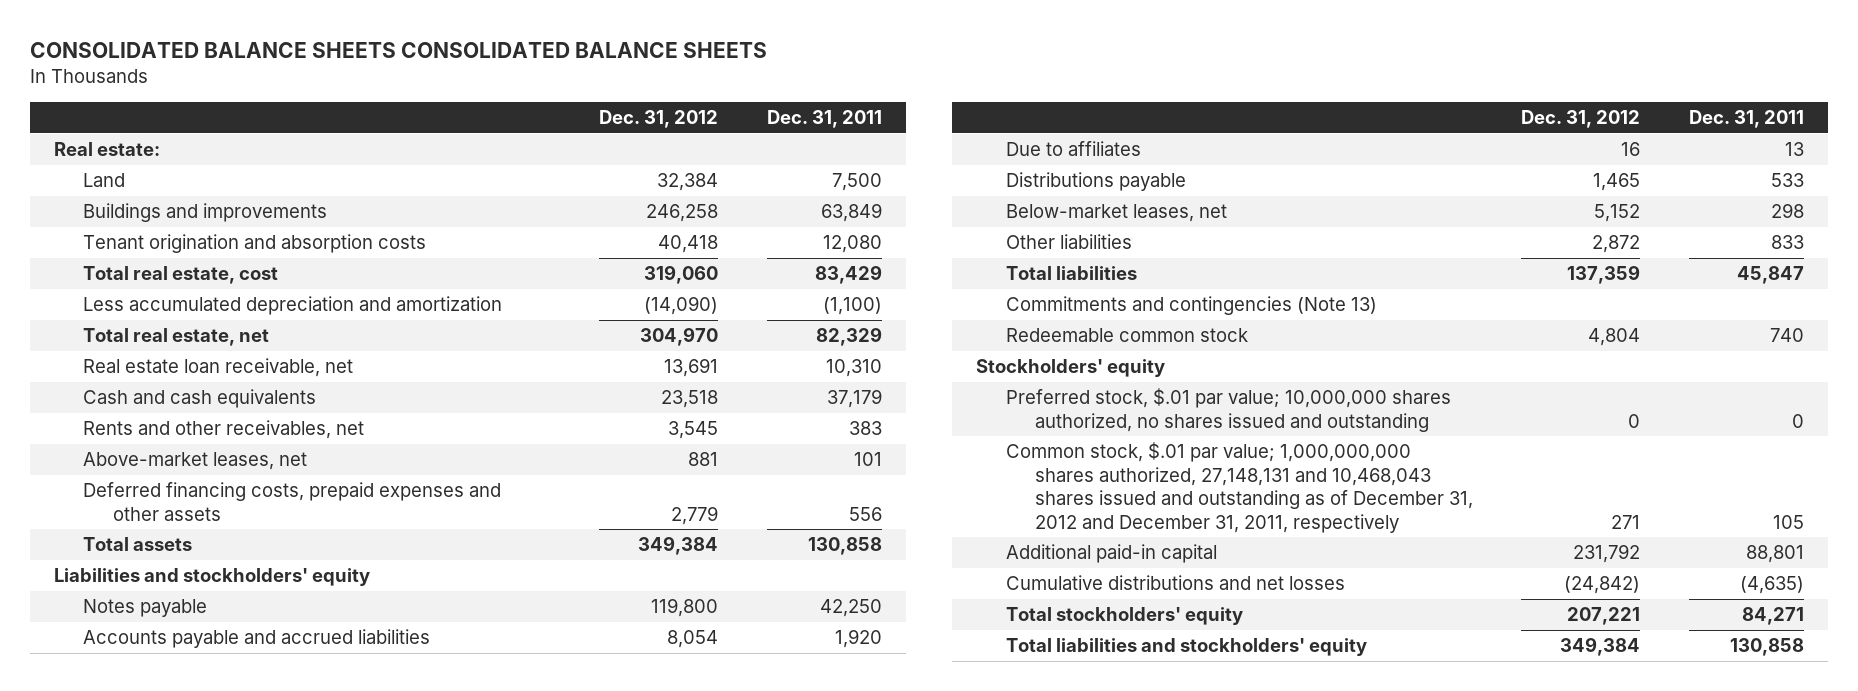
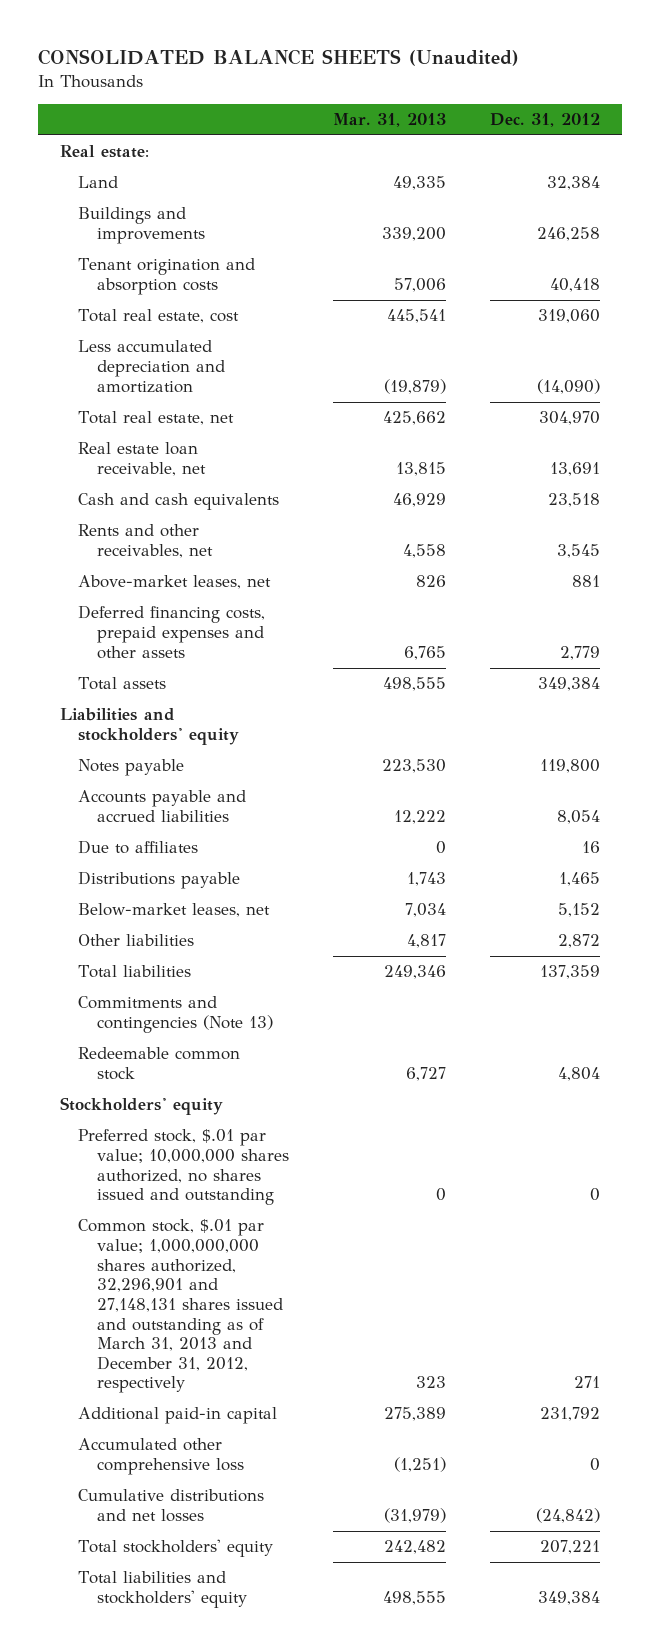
[29,42,767,59] CONSOLIDATED BALANCE SHEETS CONSOLIDATED BALANCE SHEETS -> [37,49,519,67] CONSOLIDATED BALANCE SHEETS (Unaudited)
[766,109,882,128] Dec. 31, 2011 -> none
none -> [333,112,447,127] Mar. 31, 2013
[1005,442,1474,533] Common stock, $.01 par value; 1,000,000,000 shares authorized, 27,148,131 and 10,468,043 shares issued and outstanding as of December 31, 2012 and December 31, 2011, respectively -> [78,1219,284,1394] Common stock, $.01 par value; 1,000,000,000 shares authorized, 32,296,901 and 27,148,131 shares issued and outstanding as of March 31, 2013 and December 31, 2012, respectively
none -> [78,1438,245,1476] Accumulated other comprehensive loss

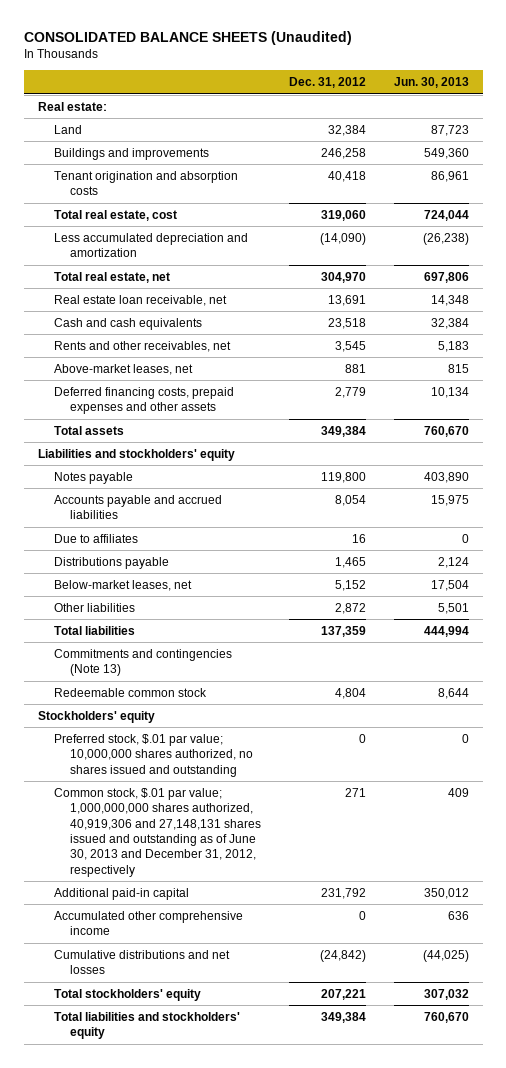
[333,112,447,127] Mar. 31, 2013 -> none
none -> [393,77,469,89] Jun. 30, 2013
[78,1219,284,1394] Common stock, $.01 par value; 1,000,000,000 shares authorized, 32,296,901 and 27,148,131 shares issued and outstanding as of March 31, 2013 and December 31, 2012, respectively -> [53,787,261,877] Common stock, $.01 par value; 1,000,000,000 shares authorized, 40,919,306 and 27,148,131 shares issued and outstanding as of June 30, 2013 and December 31, 2012, respectively
[78,1438,245,1476] Accumulated other comprehensive loss -> [53,910,243,936] Accumulated other comprehensive income

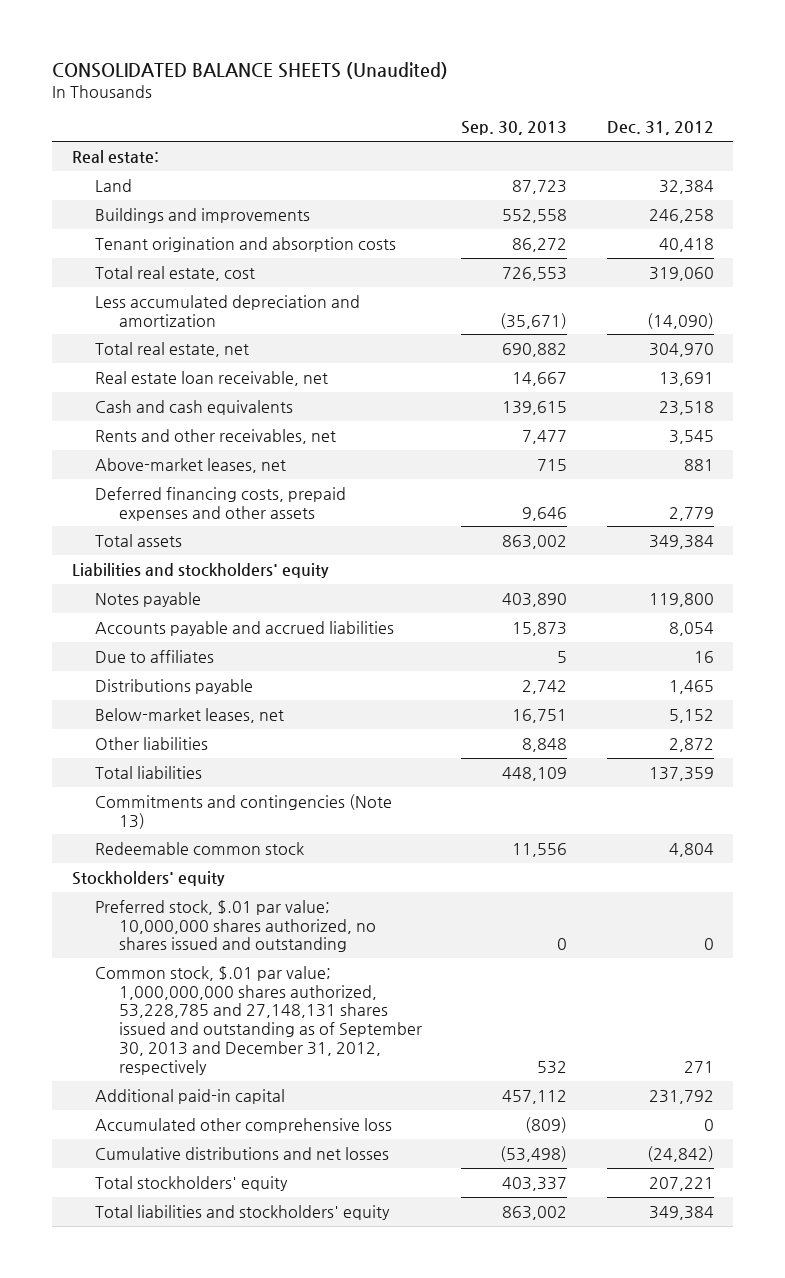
[393,77,469,89] Jun. 30, 2013 -> none
none -> [461,121,568,136] Sep. 30, 2013
[53,787,261,877] Common stock, $.01 par value; 1,000,000,000 shares authorized, 40,919,306 and 27,148,131 shares issued and outstanding as of June 30, 2013 and December 31, 2012, respectively -> [95,965,422,1076] Common stock, $.01 par value; 1,000,000,000 shares authorized, 53,228,785 and 27,148,131 shares issued and outstanding as of September 30, 2013 and December 31, 2012, respectively
[53,910,243,936] Accumulated other comprehensive income -> [95,1117,393,1133] Accumulated other comprehensive loss

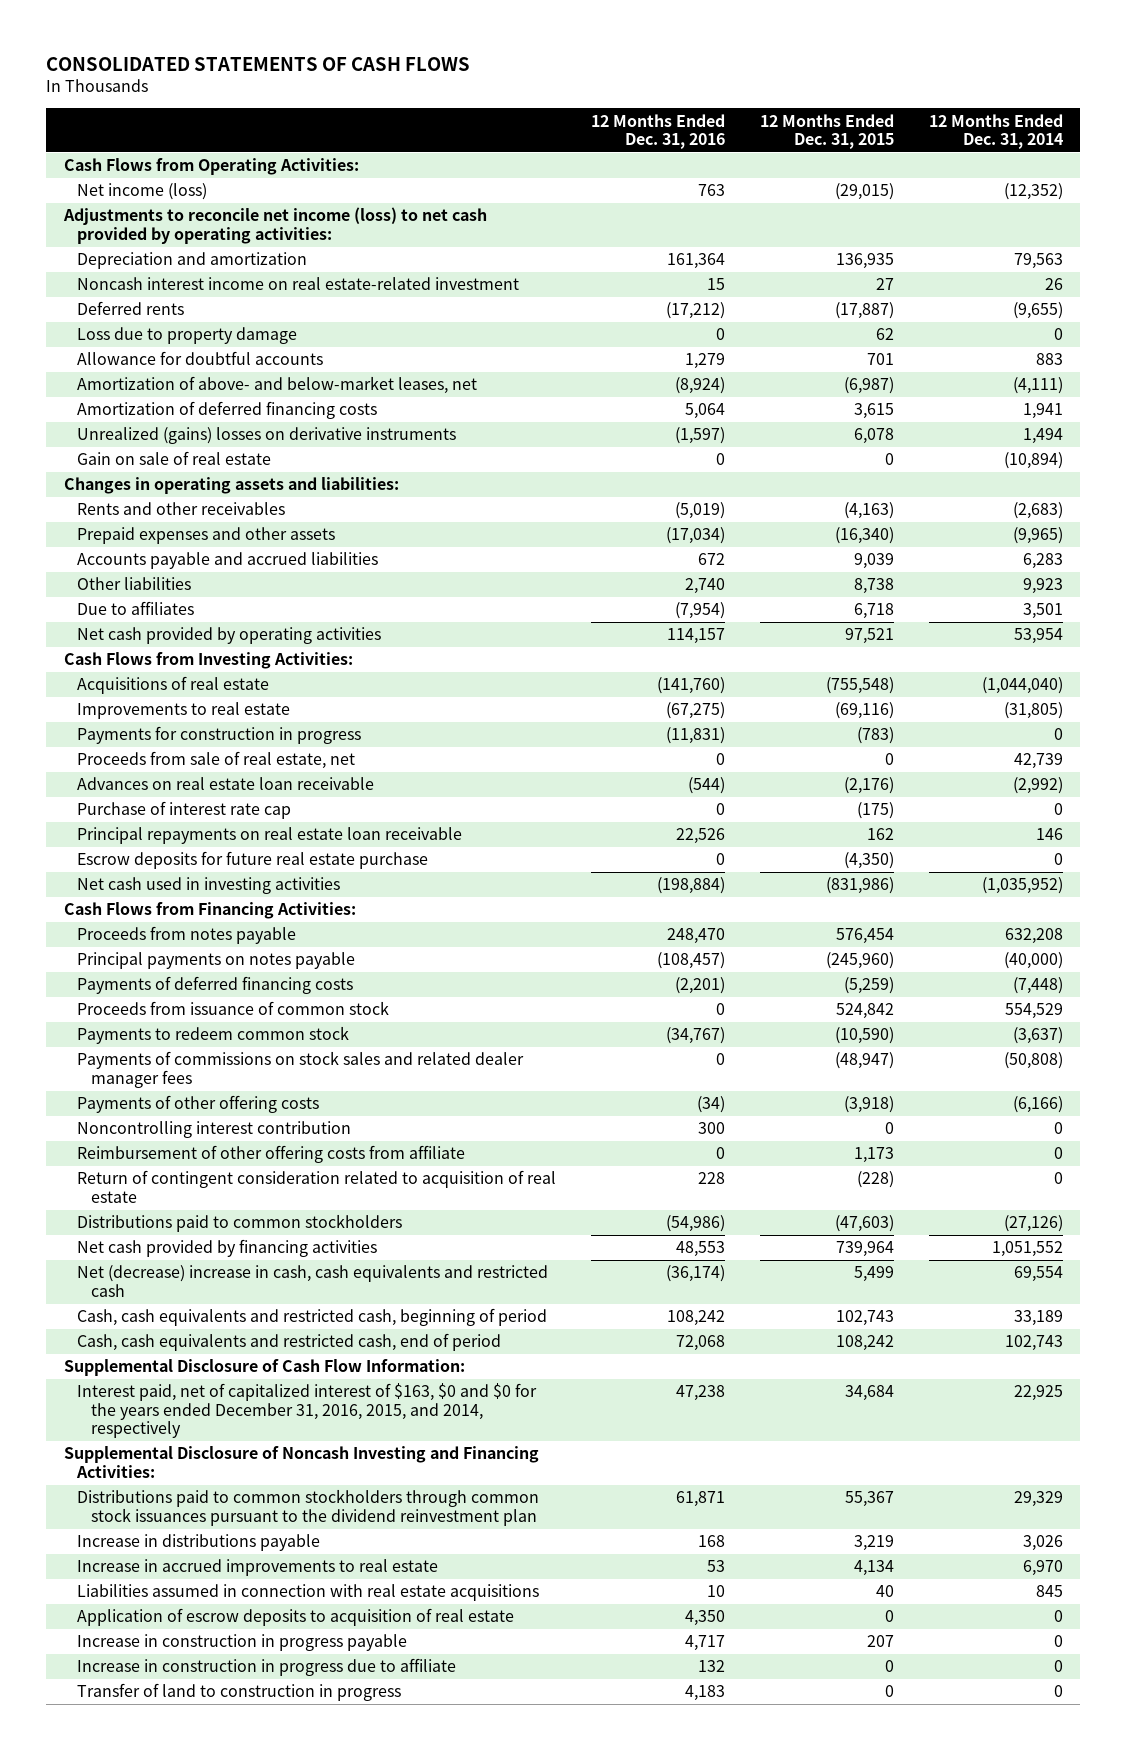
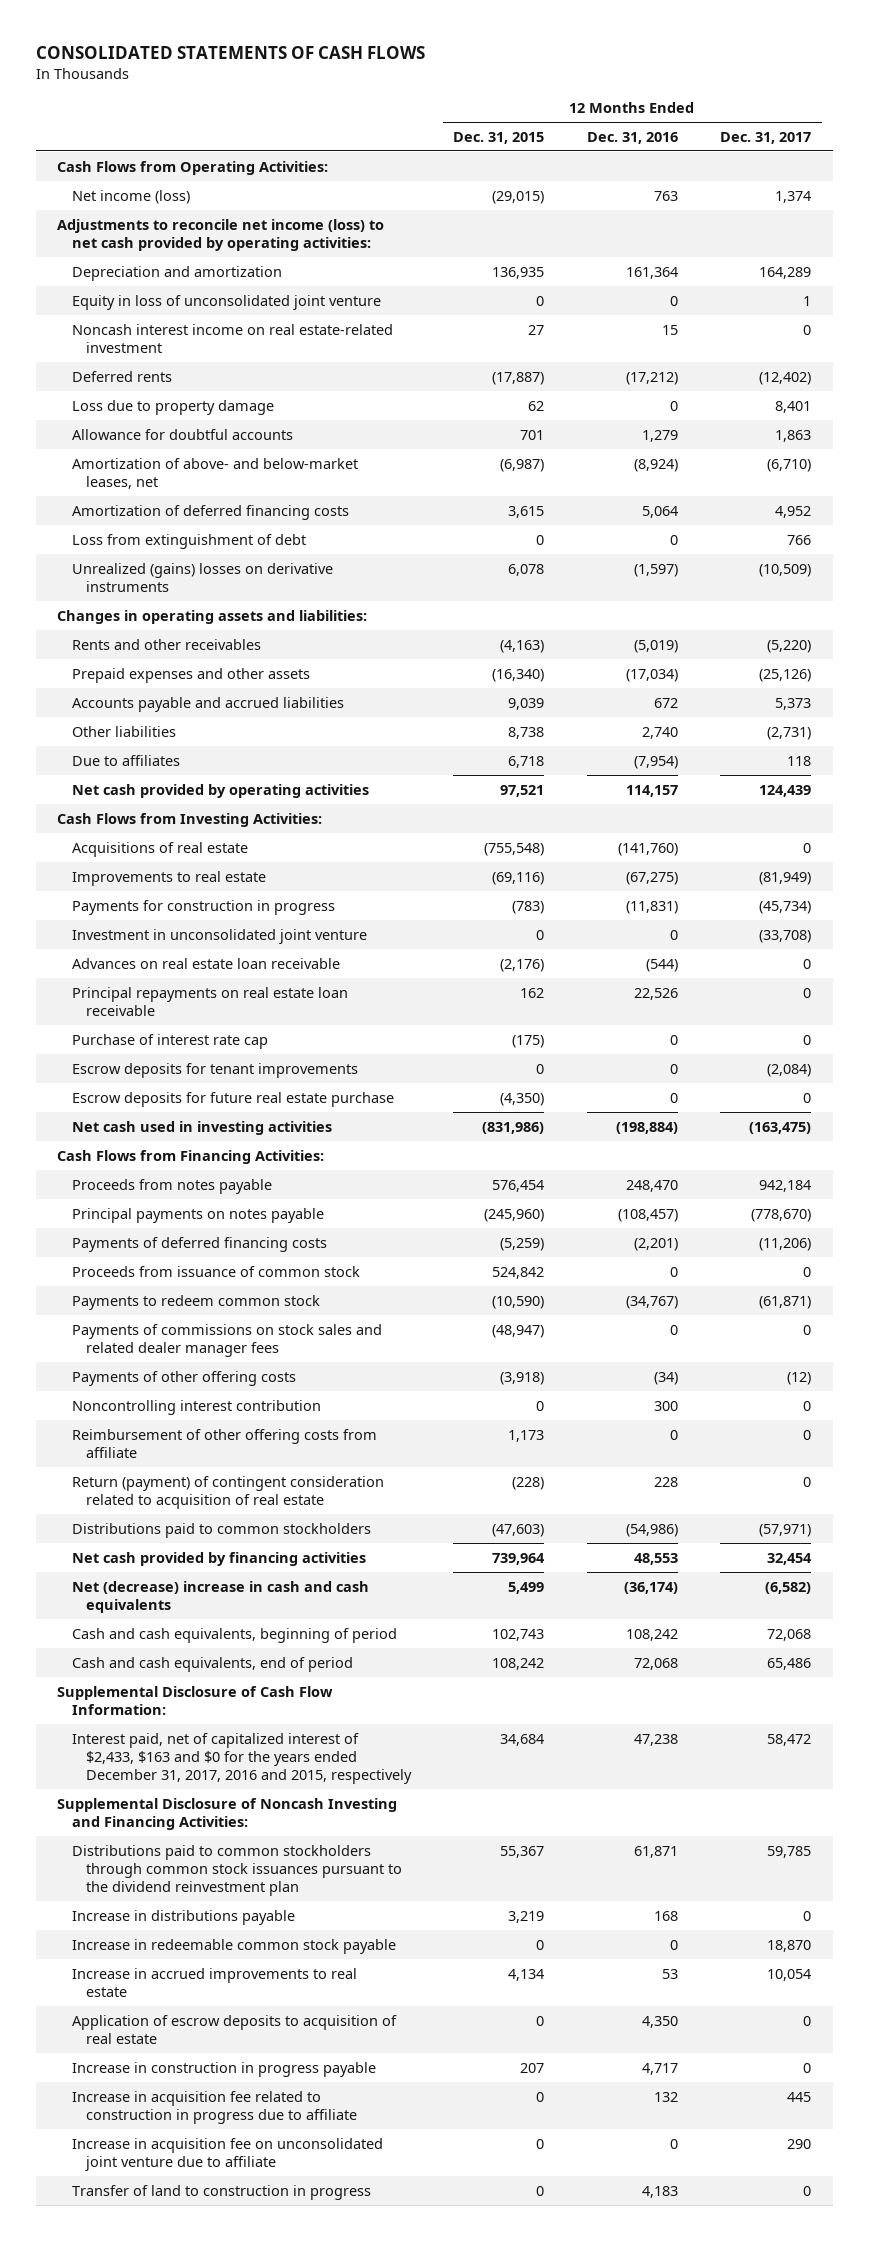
[928,113,1063,149] 12 Months Ended Dec. 31, 2014 -> none
none -> [720,131,812,144] Dec. 31, 2017
none -> [71,294,381,310] Equity in loss of unconsolidated joint venture
none -> [71,533,306,549] Loss from extinguishment of debt
[77,451,272,466] Gain on sale of real estate -> none
[77,751,356,770] Proceeds from sale of real estate, net -> none
none -> [71,928,367,944] Investment in unconsolidated joint venture
[77,801,292,820] Purchase of interest rate cap -> [71,1033,268,1049] Purchase of interest rate cap
none -> [71,1062,358,1078] Escrow deposits for tenant improvements
[77,1170,557,1203] Return of contingent consideration related to acquisition of real estate -> [71,1475,384,1509] Return (payment) of contingent consideration related to acquisition of real estate
[77,1265,549,1297] Net (decrease) increase in cash, cash equivalents and restricted cash -> [71,1580,369,1613] Net (decrease) increase in cash and cash equivalents
[77,1308,548,1327] Cash, cash equivalents and restricted cash, beginning of period -> [71,1627,397,1643] Cash and cash equivalents, beginning of period
[77,1333,502,1352] Cash, cash equivalents and restricted cash, end of period -> [71,1656,353,1672] Cash and cash equivalents, end of period
[77,1383,538,1439] Interest paid, net of capitalized interest of $163, $0 and $0 for the years ended December 31, 2016, 2015, and 2014, respectively -> [71,1732,413,1785] Interest paid, net of capitalized interest of $2,433, $163 and $0 for the years ended December 31, 2017, 2016 and 2015, respectively
none -> [71,1938,396,1954] Increase in redeemable common stock payable
[77,1584,540,1602] Liabilities assumed in connection with real estate acquisitions -> none
[77,1658,457,1677] Increase in construction in progress due to affiliate -> [71,2090,358,2124] Increase in acquisition fee related to construction in progress due to affiliate
none -> [71,2137,383,2171] Increase in acquisition fee on unconsolidated joint venture due to affiliate

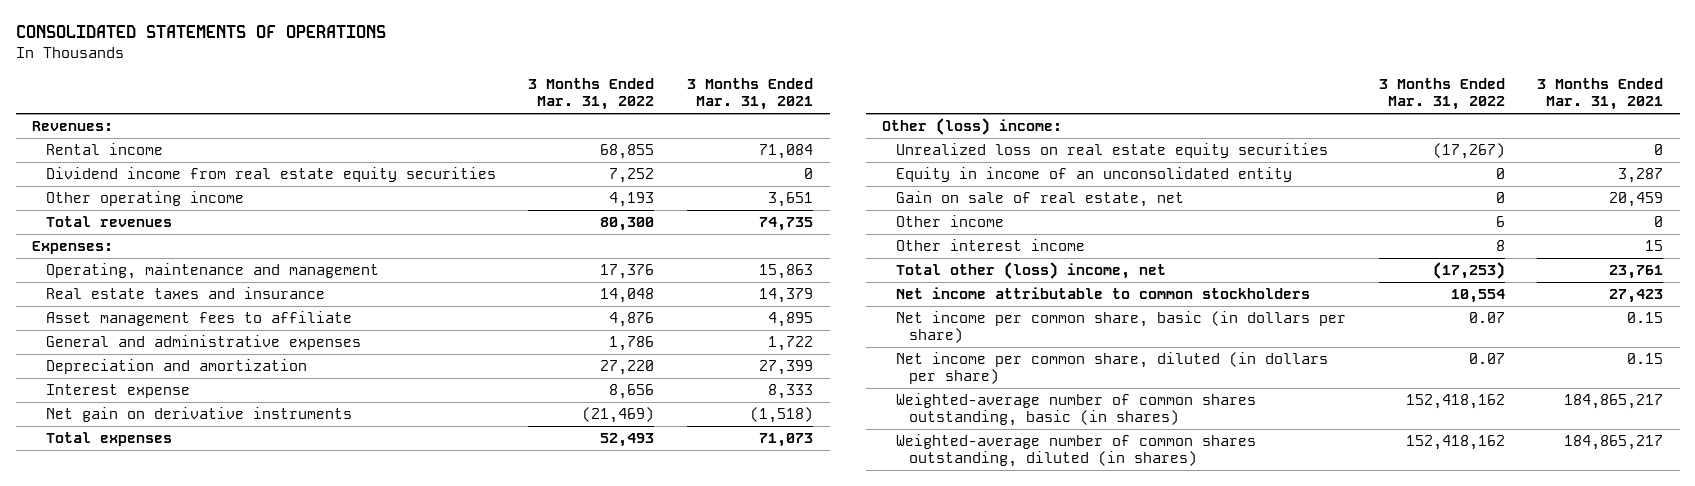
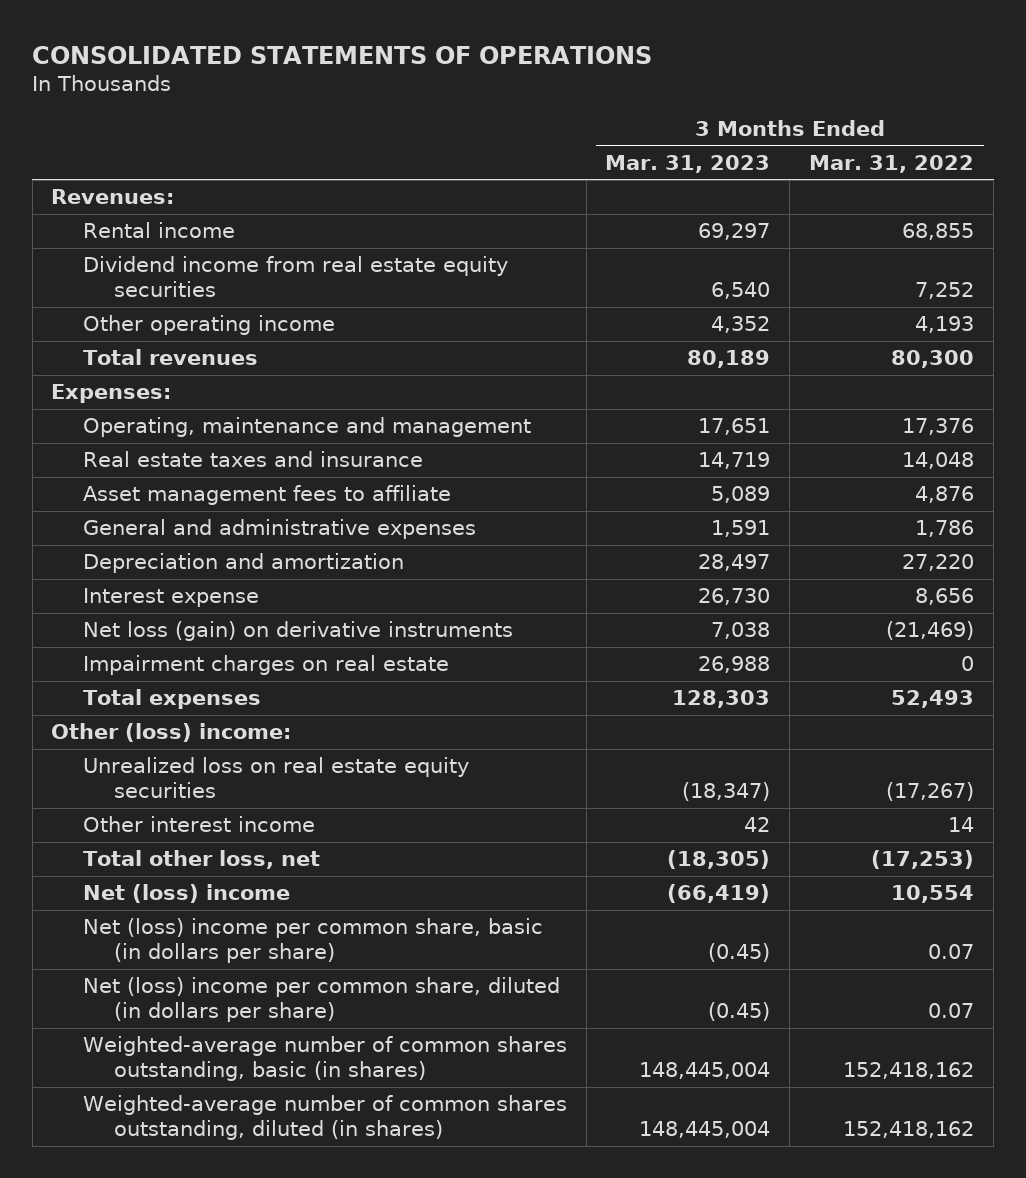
[687,78,814,111] 3 Months Ended Mar. 31, 2021 -> none
none -> [605,154,771,173] Mar. 31, 2023
[45,407,352,423] Net gain on derivative instruments -> [82,621,513,642] Net loss (gain) on derivative instruments
none -> [82,655,449,676] Impairment charges on real estate
[895,167,1292,183] Equity in income of an unconsolidated entity -> none
[895,191,1184,208] Gain on sale of real estate, net -> none
[895,215,1004,228] Other income -> none
[1495,240,1505,252] 8 -> [948,817,975,833] 14
[895,262,1166,280] Total other (loss) income, net -> [82,850,320,870] Total other loss, net
[895,287,1310,300] Net income attributable to common stockholders -> [82,884,290,904] Net (loss) income
[895,311,1346,344] Net income per common share, basic (in dollars per share) -> [82,918,543,964] Net (loss) income per common share, basic (in dollars per share)
[895,352,1328,385] Net income per common share, diluted (in dollars per share) -> [82,977,560,1023] Net (loss) income per common share, diluted (in dollars per share)

